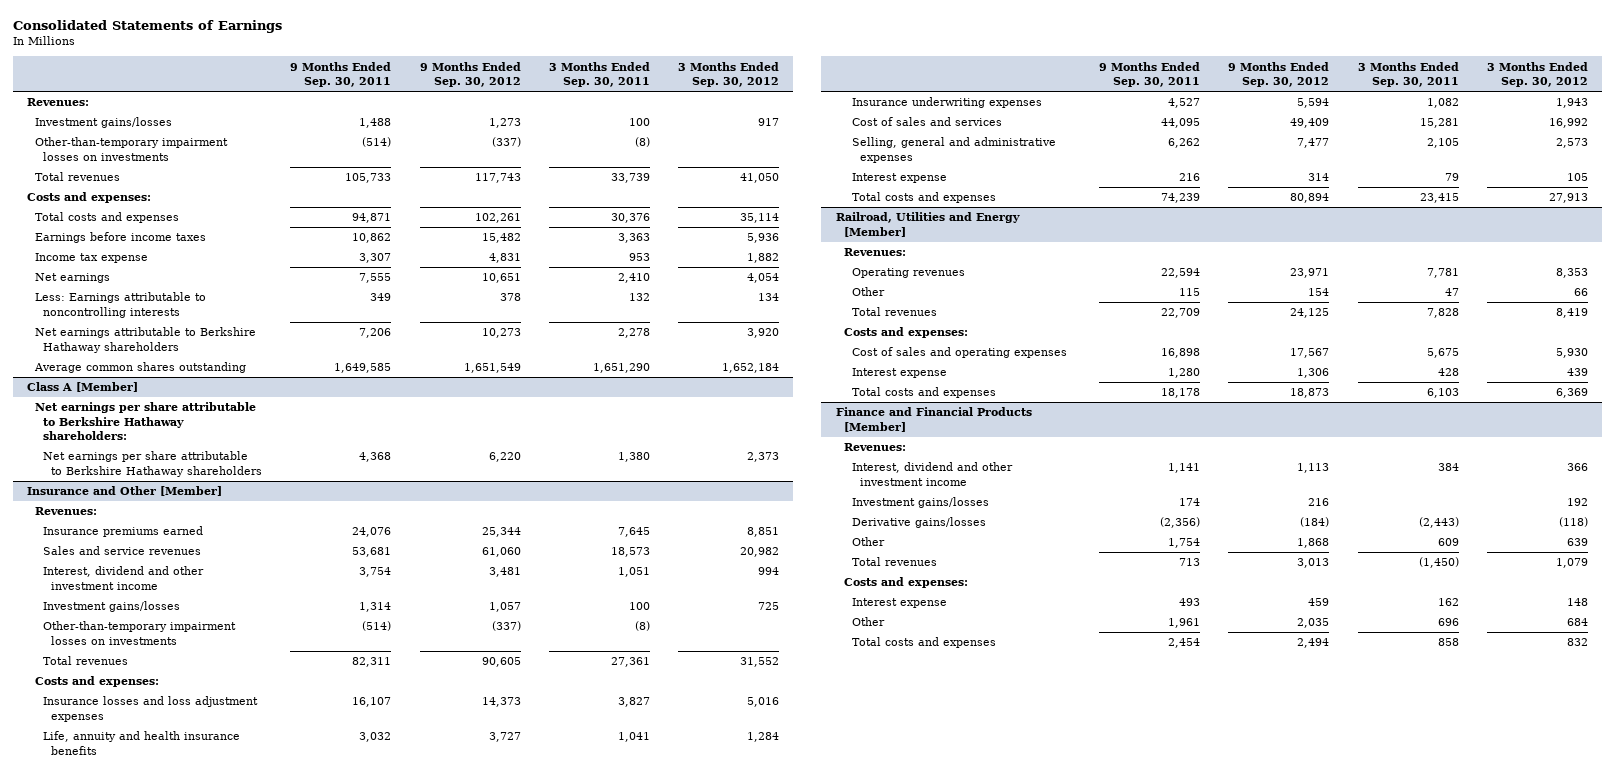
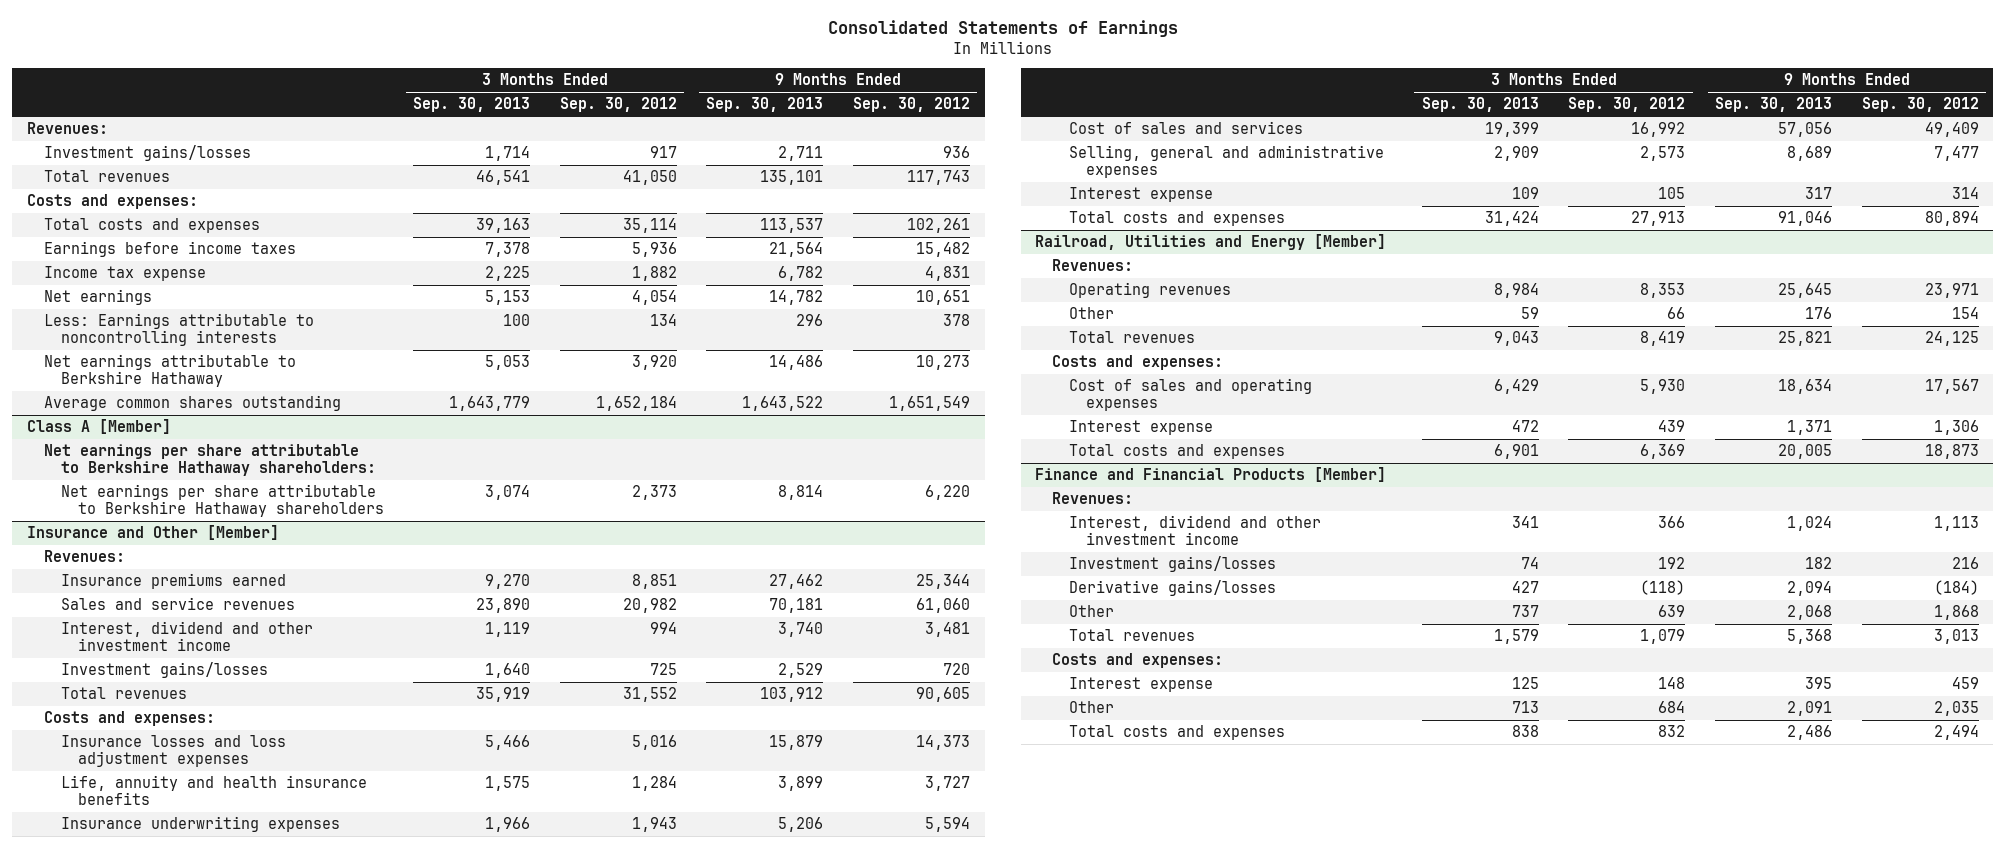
[290,61,392,88] 9 Months Ended Sep. 30, 2011 -> none
[548,61,650,88] 3 Months Ended Sep. 30, 2011 -> none
none -> [413,97,531,113] Sep. 30, 2013
none -> [706,97,824,113] Sep. 30, 2013
[34,137,228,161] Other-than-temporary impairment losses on investments -> none
[488,118,521,129] 1,273 -> [942,146,970,159] 936
[34,327,256,353] Net earnings attributable to Berkshire Hathaway shareholders -> [43,354,296,387] Net earnings attributable to Berkshire Hathaway
[43,621,237,645] Other-than-temporary impairment losses on investments -> none
[488,602,521,613] 1,057 -> [942,663,970,676] 720

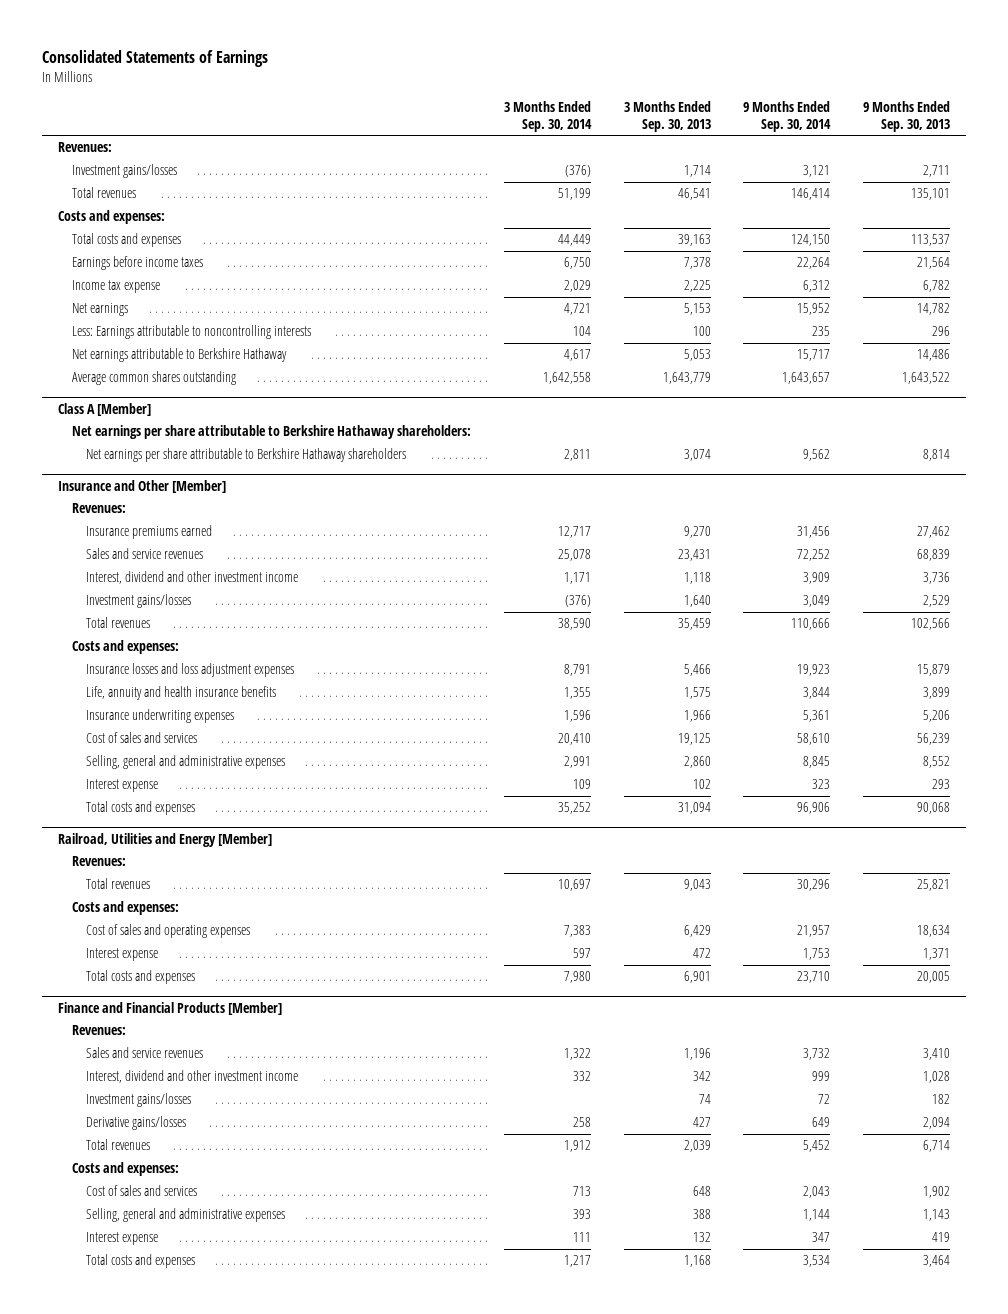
[559,97,677,113] Sep. 30, 2012 -> none
[852,97,970,113] Sep. 30, 2012 -> none
none -> [503,100,592,132] 3 Months Ended Sep. 30, 2014
none -> [743,100,832,132] 9 Months Ended Sep. 30, 2014
[476,598,531,614] 23,890 -> [677,549,711,562] 23,431
[769,598,824,614] 70,181 -> [916,549,950,562] 68,839
[485,622,531,638] 1,119 -> [683,572,711,585] 1,118
[778,622,824,638] 3,740 -> [922,572,950,585] 3,736
[476,687,531,703] 35,919 -> [677,618,711,631] 35,459
[760,687,824,703] 103,912 -> [910,618,950,631] 102,566
[1484,122,1539,138] 19,399 -> [677,733,711,746] 19,125
[1777,122,1832,138] 57,056 -> [916,733,950,746] 56,239
[1493,146,1539,162] 2,909 -> [683,756,711,769] 2,860
[1786,146,1832,162] 8,689 -> [922,756,950,769] 8,552
[1511,187,1539,200] 109 -> [692,779,711,790] 102
[1804,187,1832,200] 317 -> [931,779,950,790] 293
[1484,211,1539,227] 31,424 -> [677,802,711,815] 31,094
[1777,211,1832,227] 91,046 -> [916,802,950,815] 90,068
[1069,282,1232,299] Operating revenues -> none
[1069,307,1115,320] Other -> none
none -> [86,1047,204,1059] Sales and service revenues
[1511,516,1539,529] 341 -> [692,1071,711,1082] 342
[1786,516,1832,532] 1,024 -> [922,1071,950,1084] 1,028
[1069,605,1115,618] Other -> none
[1493,629,1539,645] 1,579 -> [683,1140,711,1153] 2,039
[1786,629,1832,645] 5,368 -> [922,1140,950,1153] 6,714
[1069,701,1115,714] Other -> none
none -> [86,1185,198,1197] Cost of sales and services
none -> [86,1208,286,1223] Selling, general and administrative expenses
[1511,677,1539,690] 125 -> [692,1232,711,1243] 132
[1804,677,1832,690] 395 -> [931,1232,950,1243] 419
[1511,725,1539,738] 838 -> [683,1255,711,1268] 1,168
[1786,725,1832,741] 2,486 -> [922,1255,950,1268] 3,464

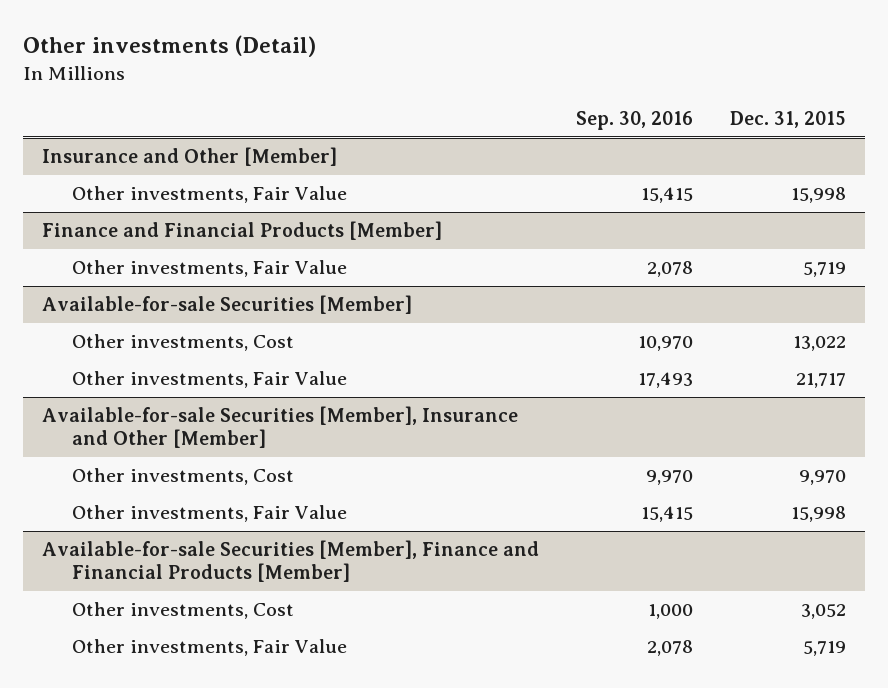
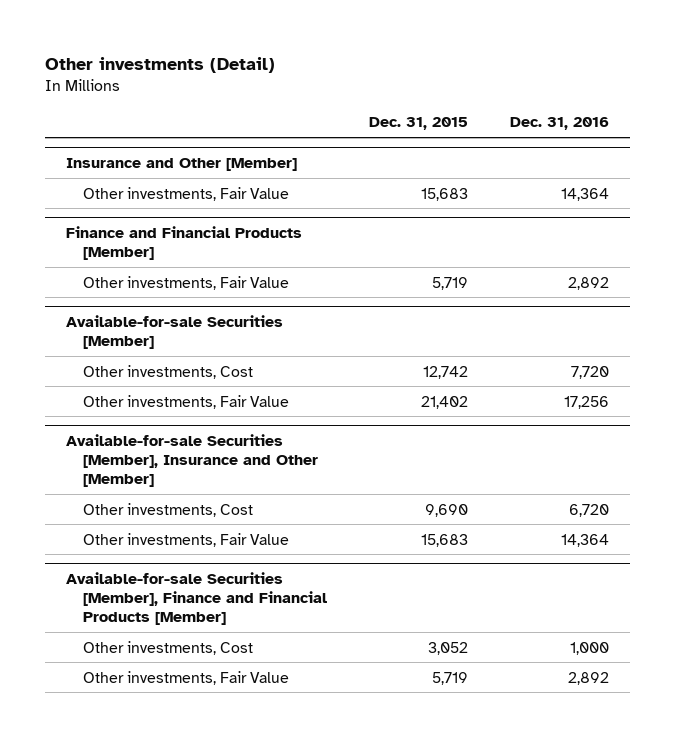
[575,110,693,130] Sep. 30, 2016 -> none
none -> [510,117,610,131] Dec. 31, 2016
[791,187,847,204] 15,998 -> [421,187,469,201] 15,683
[793,336,847,352] 13,022 -> [423,365,469,379] 12,742
[796,373,847,389] 21,717 -> [421,395,469,409] 21,402
[799,470,847,486] 9,970 -> [425,503,469,517] 9,690
[791,506,847,523] 15,998 -> [421,533,469,547] 15,683

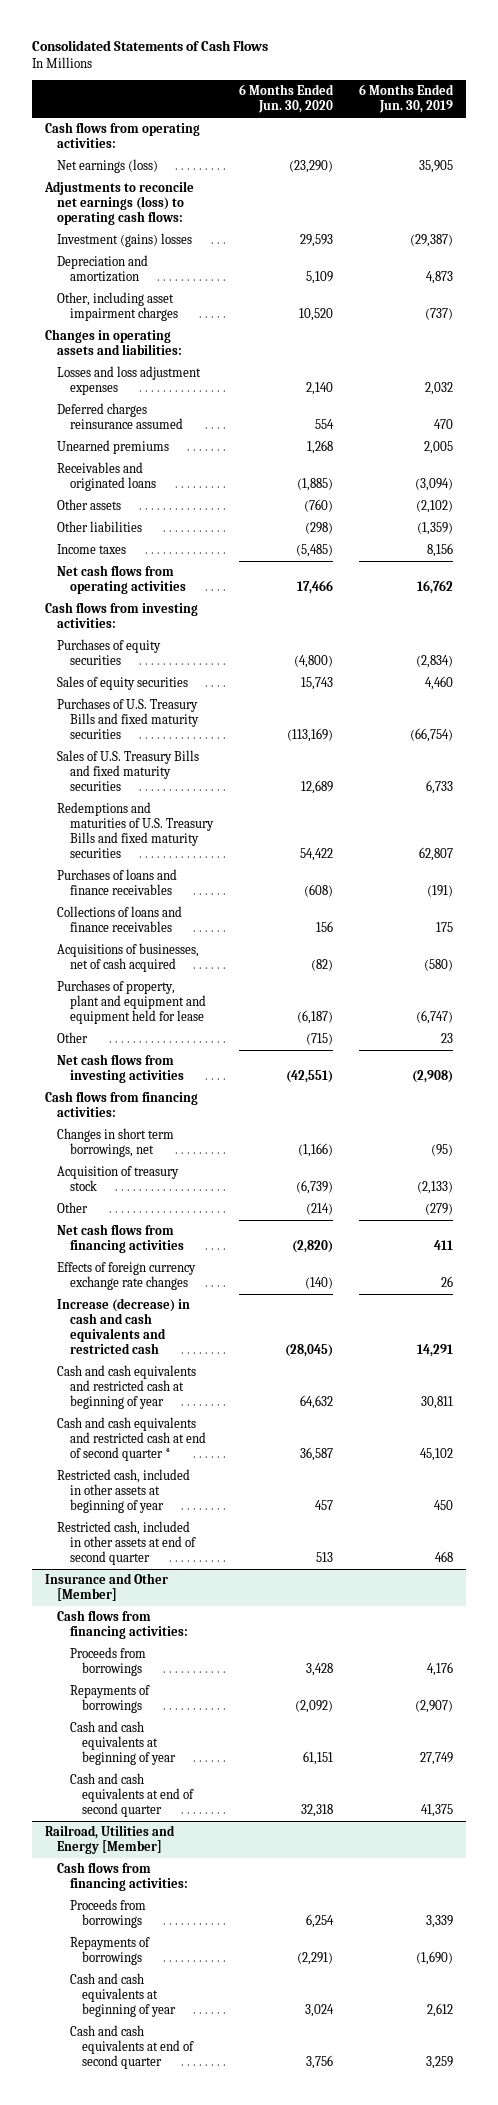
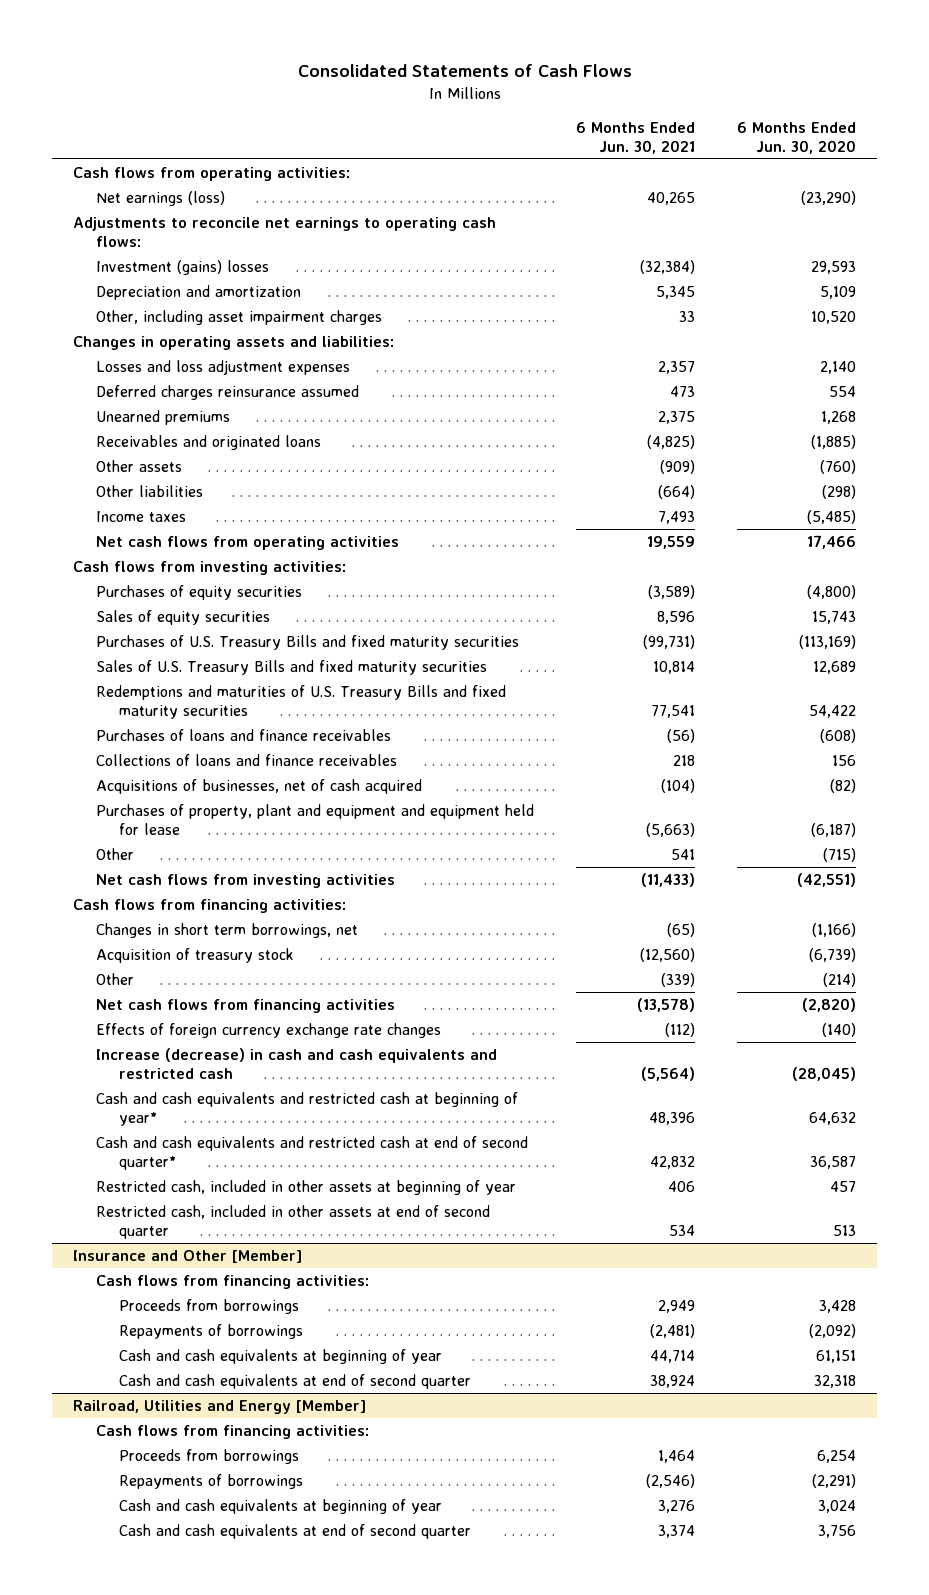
[358,84,454,114] 6 Months Ended Jun. 30, 2019 -> none
none -> [576,122,696,154] 6 Months Ended Jun. 30, 2021
[43,181,194,226] Adjustments to reconcile net earnings (loss) to operating cash flows: -> [73,216,497,247] Adjustments to reconcile net earnings to operating cash flows:
[57,1365,197,1410] Cash and cash equivalents and restricted cash at beginning of year -> [96,1091,519,1126] Cash and cash equivalents and restricted cash at beginning of year*
[57,1417,206,1462] Cash and cash equivalents and restricted cash at end of second quarter * -> [96,1135,529,1170] Cash and cash equivalents and restricted cash at end of second quarter*

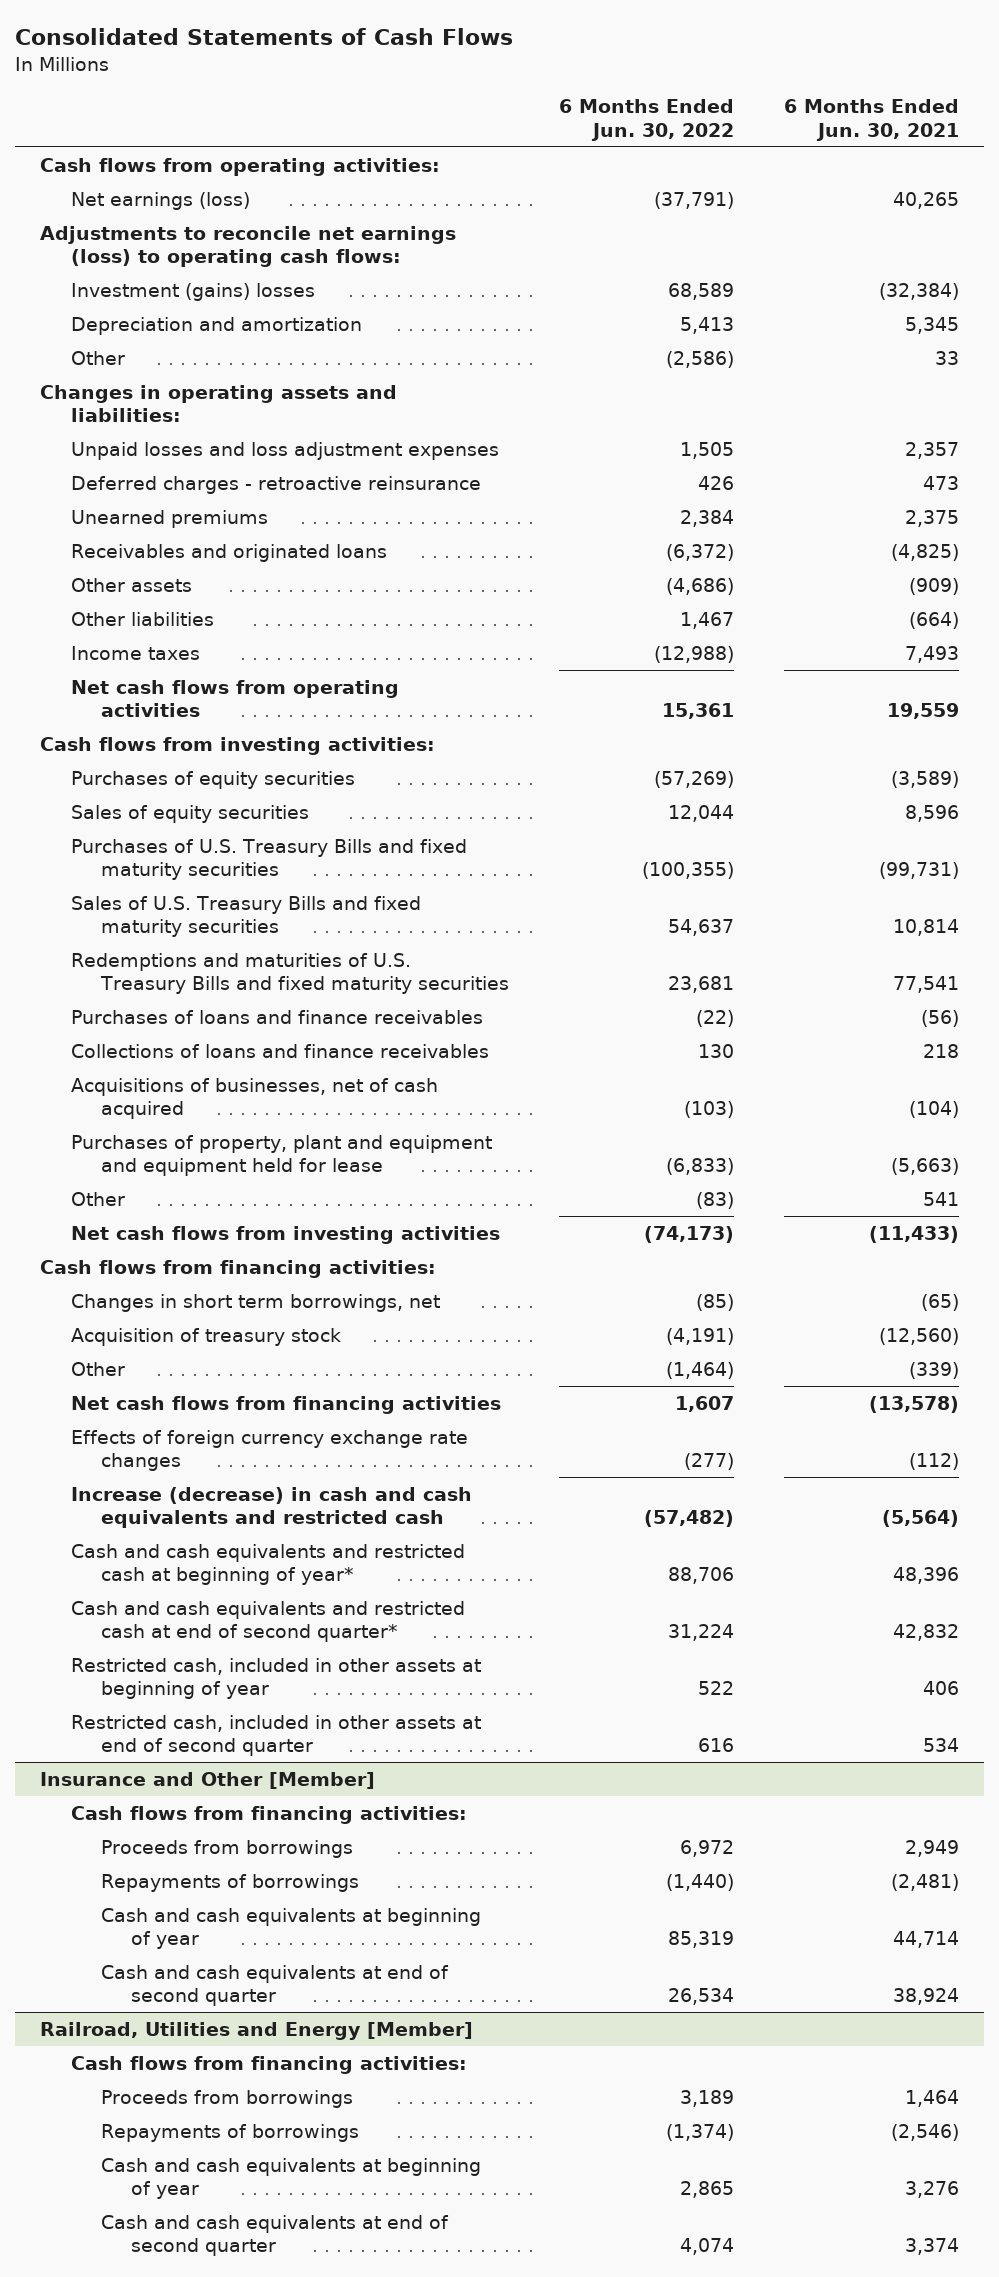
[737,122,857,154] 6 Months Ended Jun. 30, 2020 -> none
none -> [558,99,734,141] 6 Months Ended Jun. 30, 2022
[73,216,497,247] Adjustments to reconcile net earnings to operating cash flows: -> [40,225,457,268] Adjustments to reconcile net earnings (loss) to operating cash flows:
[96,309,383,325] Other, including asset impairment charges -> [70,350,125,365] Other
[96,359,351,375] Losses and loss adjustment expenses -> [70,441,499,460] Unpaid losses and loss adjustment expenses
[96,384,360,400] Deferred charges reinsurance assumed -> [70,475,481,494] Deferred charges - retroactive reinsurance

